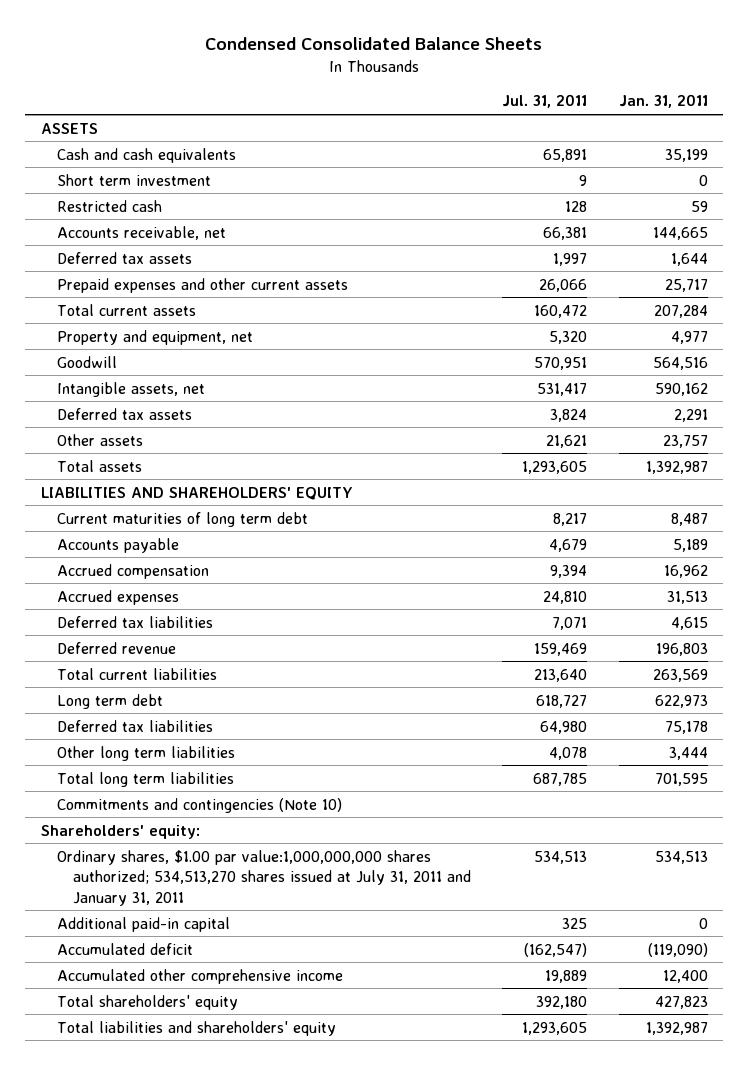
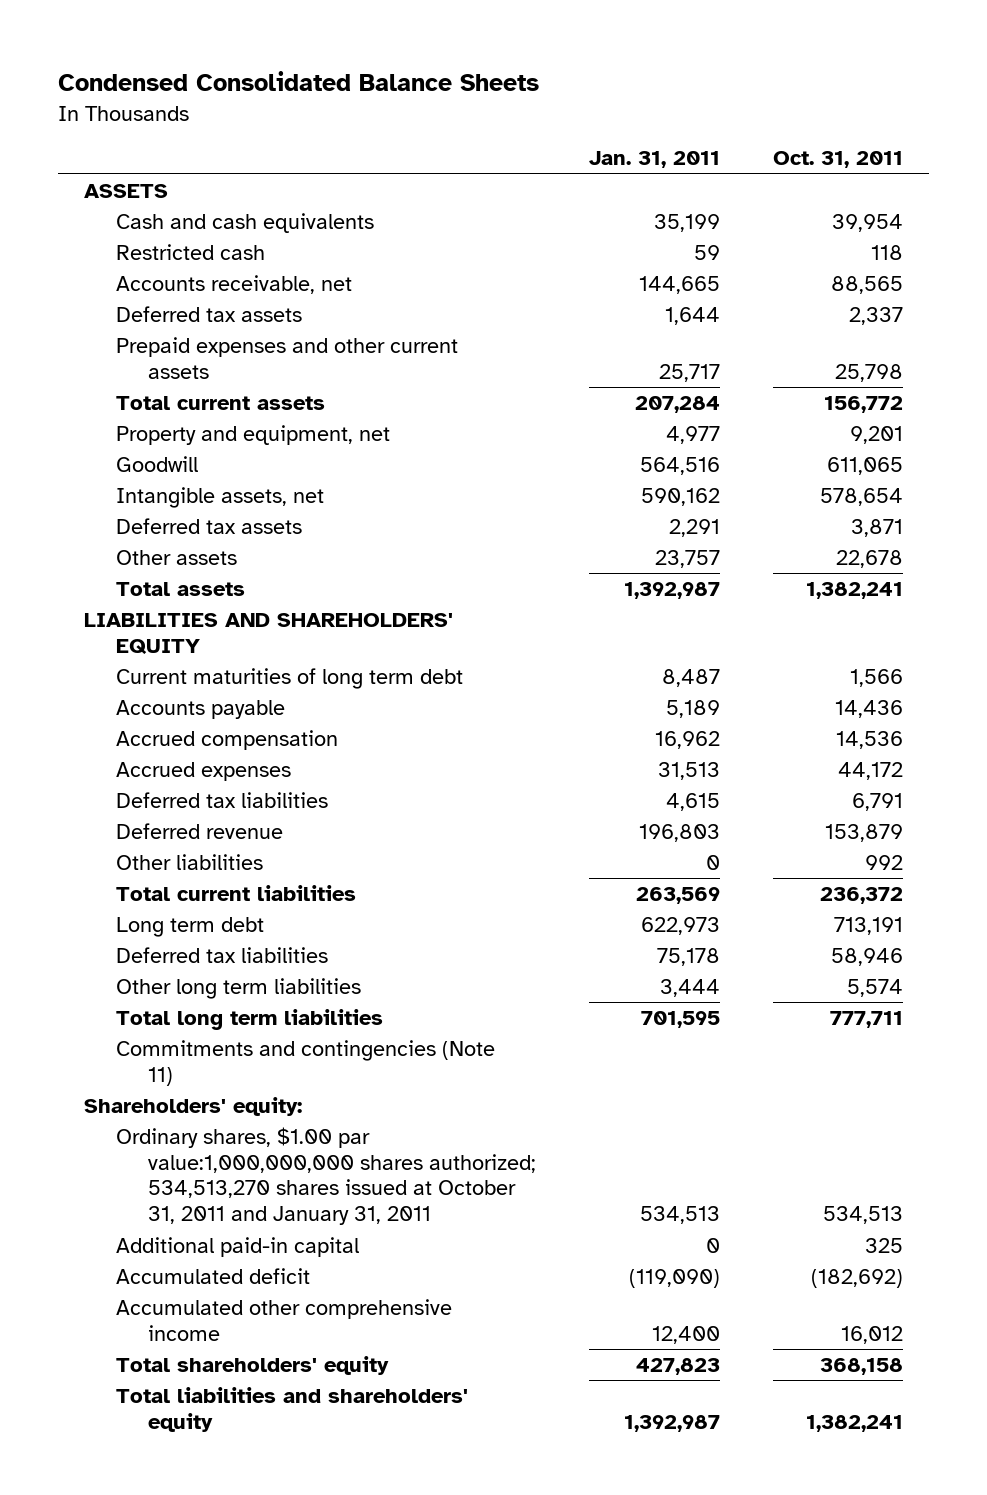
[502,94,588,109] Jul. 31, 2011 -> none
none -> [772,151,903,169] Oct. 31, 2011
[56,173,211,186] Short term investment -> none
none -> [116,854,264,871] Other liabilities
[56,797,342,813] Commitments and contingencies (Note 10) -> [116,1040,496,1086] Commitments and contingencies (Note 11)
[56,849,472,906] Ordinary shares, $1.00 par value:1,000,000,000 shares authorized; 534,513,270 shares issued at July 31, 2011 and January 31, 2011 -> [116,1127,537,1226] Ordinary shares, $1.00 par value:1,000,000,000 shares authorized; 534,513,270 shares issued at October 31, 2011 and January 31, 2011

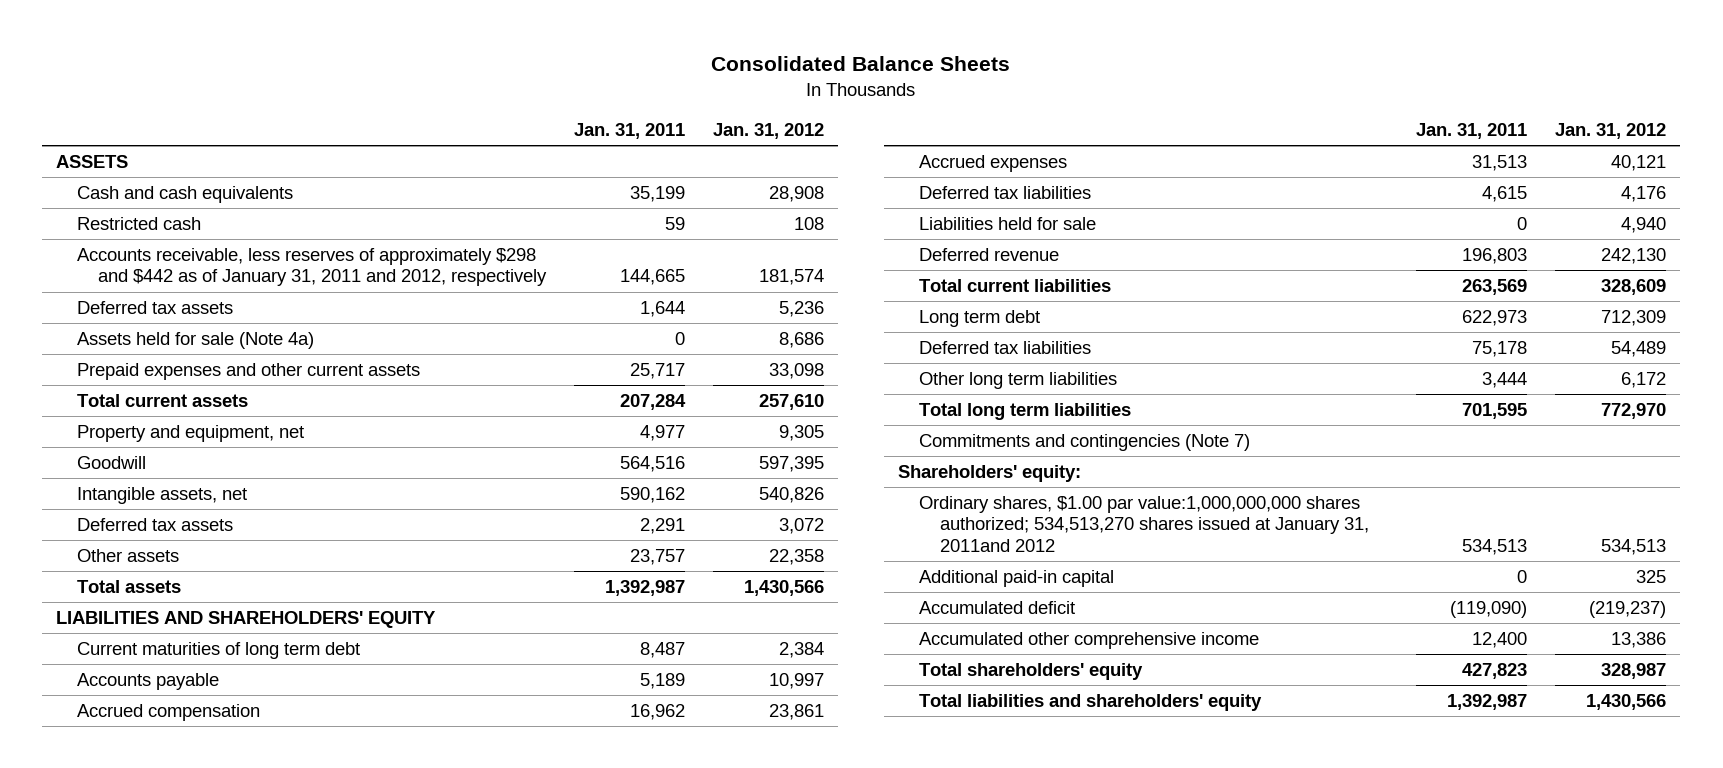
[57,71,539,92] Condensed Consolidated Balance Sheets -> [711,55,1011,71] Consolidated Balance Sheets
[772,151,903,169] Oct. 31, 2011 -> none
none -> [713,122,825,139] Jan. 31, 2012
[116,275,353,295] Accounts receivable, net -> [77,247,548,287] Accounts receivable, less reserves of approximately $298 and $442 as of January 31, 2011 and 2012, respectively
none -> [77,331,315,349] Assets held for sale (Note 4a)
none -> [919,216,1097,230] Liabilities held for sale
[116,854,264,871] Other liabilities -> none
[116,1040,496,1086] Commitments and contingencies (Note 11) -> [919,433,1251,451] Commitments and contingencies (Note 7)
[116,1127,537,1226] Ordinary shares, $1.00 par value:1,000,000,000 shares authorized; 534,513,270 shares issued at October 31, 2011 and January 31, 2011 -> [919,495,1370,552] Ordinary shares, $1.00 par value:1,000,000,000 shares authorized; 534,513,270 shares issued at January 31, 2011and 2012

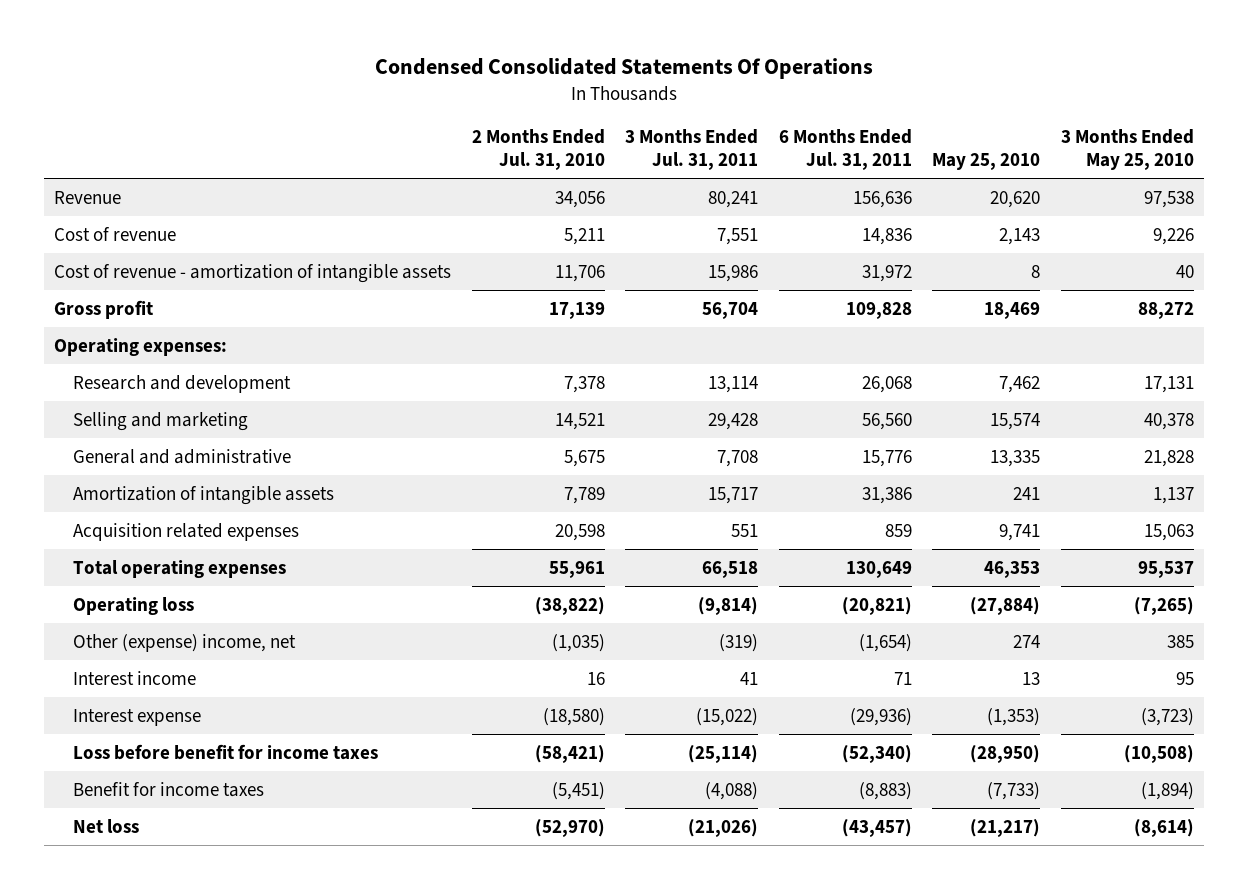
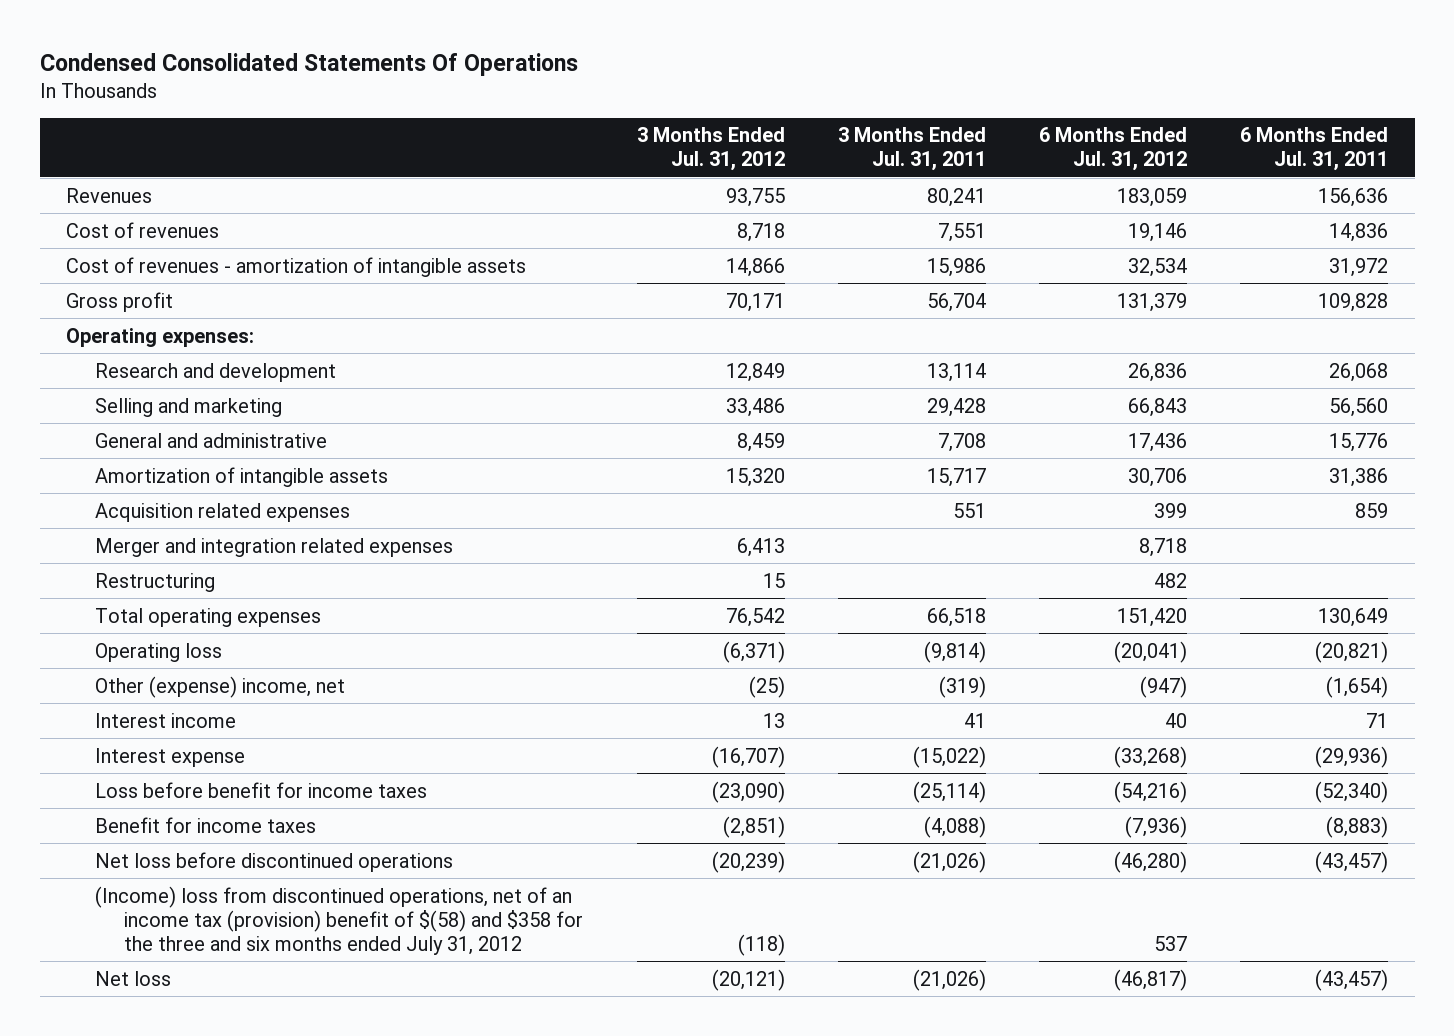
[471,129,605,171] 2 Months Ended Jul. 31, 2010 -> none
[932,153,1041,171] May 25, 2010 -> none
[1060,129,1194,171] 3 Months Ended May 25, 2010 -> none
none -> [636,127,785,172] 3 Months Ended Jul. 31, 2012
none -> [1039,127,1188,172] 6 Months Ended Jul. 31, 2012
[54,190,122,204] Revenue -> [66,187,153,203] Revenues
[54,226,177,241] Cost of revenue -> [66,221,220,238] Cost of revenues
[54,263,452,283] Cost of revenue - amortization of intangible assets -> [66,256,527,277] Cost of revenues - amortization of intangible assets
none -> [95,537,454,557] Merger and integration related expenses
none -> [95,572,216,592] Restructuring
none -> [95,851,454,872] Net loss before discontinued operations
none -> [95,885,584,955] (Income) loss from discontinued operations, net of an income tax (provision) benefit of $(58) and $358 for the three and six months ended July 31, 2012

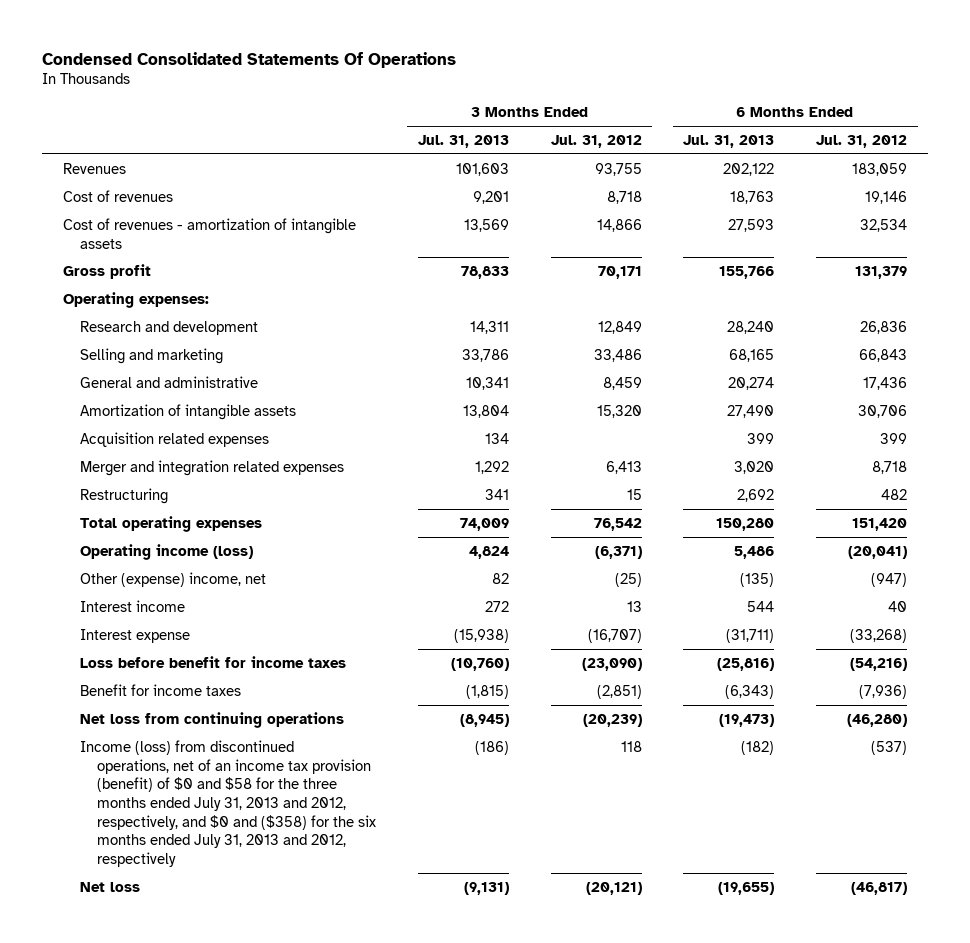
[837,127,986,172] 3 Months Ended Jul. 31, 2011 -> none
[1240,127,1389,172] 6 Months Ended Jul. 31, 2011 -> none
none -> [417,135,509,149] Jul. 31, 2013
none -> [683,135,775,149] Jul. 31, 2013
[95,642,223,662] Operating loss -> [80,543,254,560] Operating income (loss)
[95,851,454,872] Net loss before discontinued operations -> [80,711,345,728] Net loss from continuing operations
[95,885,584,955] (Income) loss from discontinued operations, net of an income tax (provision) benefit of $(58) and $358 for the three and six months ended July 31, 2012 -> [80,739,377,868] Income (loss) from discontinued operations, net of an income tax provision (benefit) of $0 and $58 for the three months ended July 31, 2013 and 2012, respectively, and $0 and ($358) for the six months ended July 31, 2013 and 2012, respectively
[737,933,785,956] (118) -> [620,740,642,752] 118
[1154,935,1188,951] 537 -> [871,740,908,755] (537)

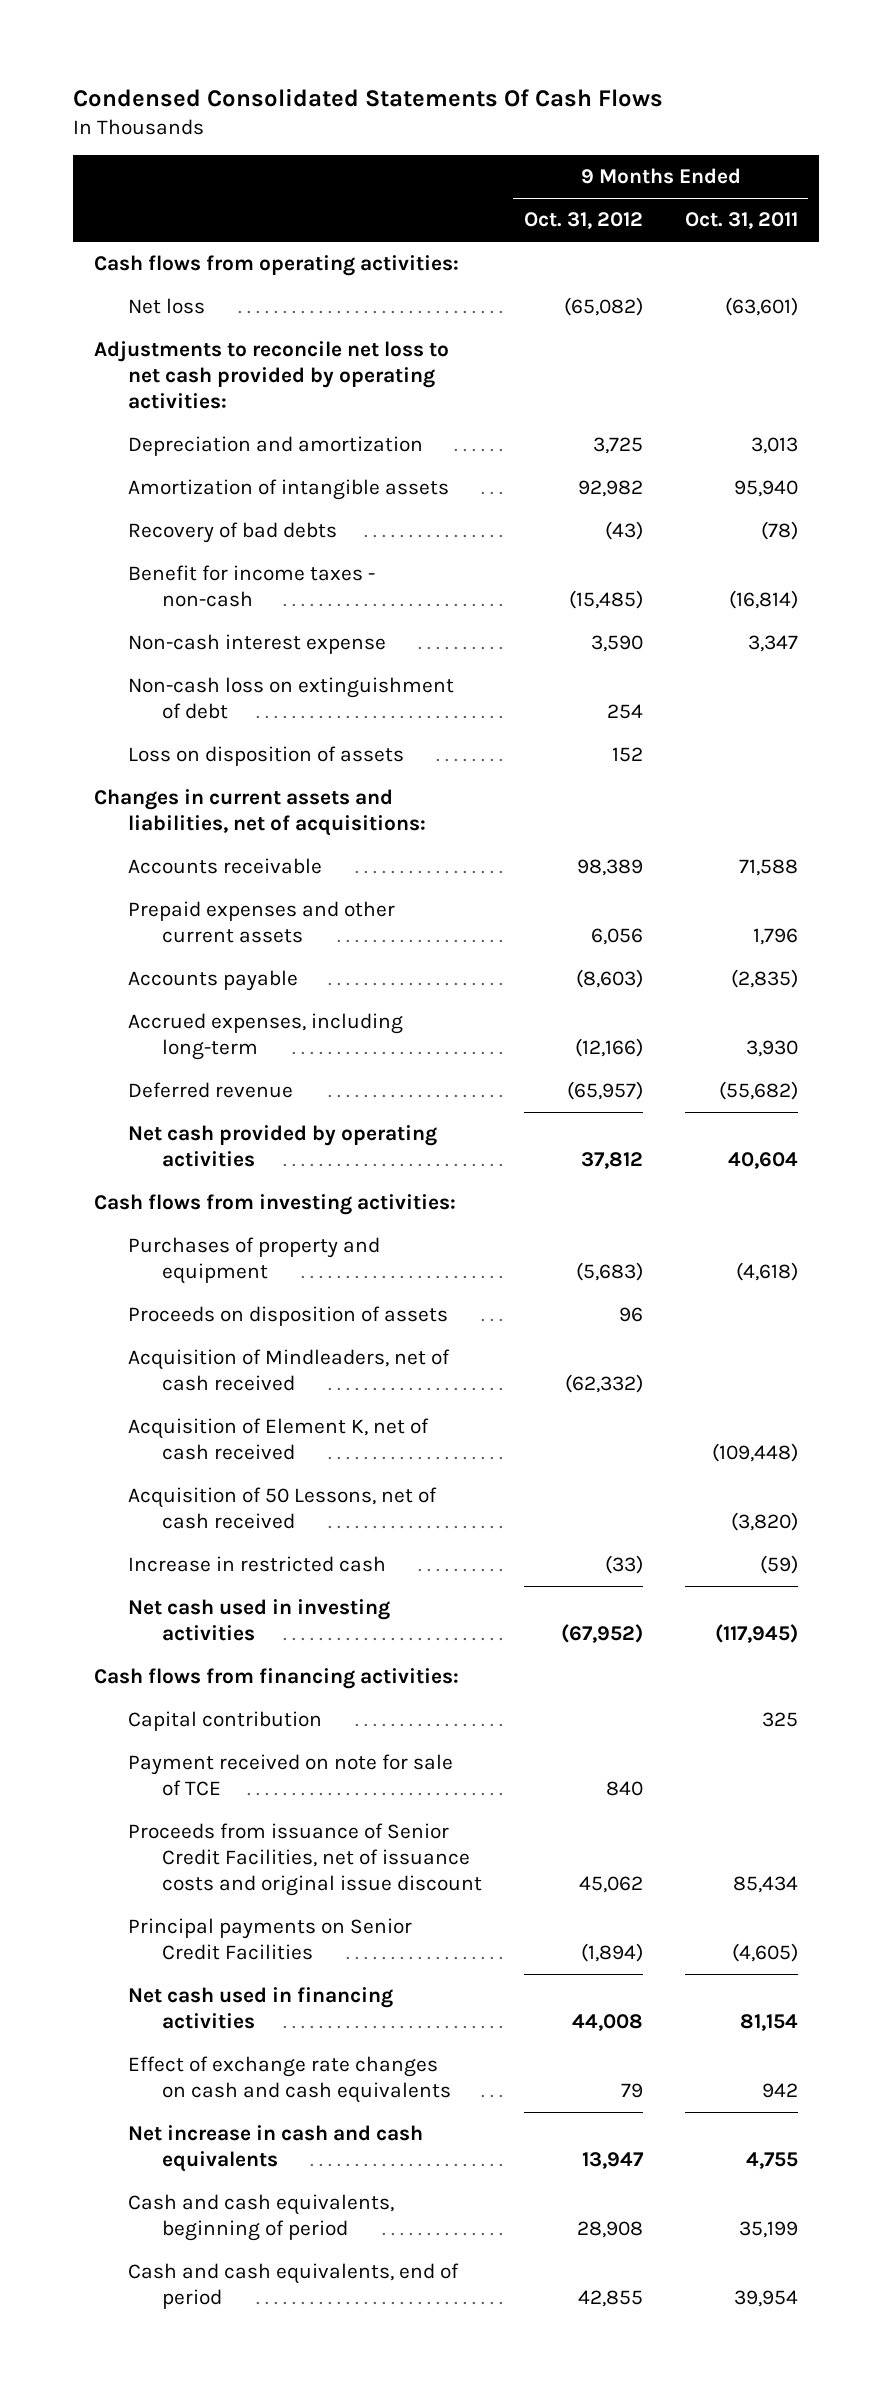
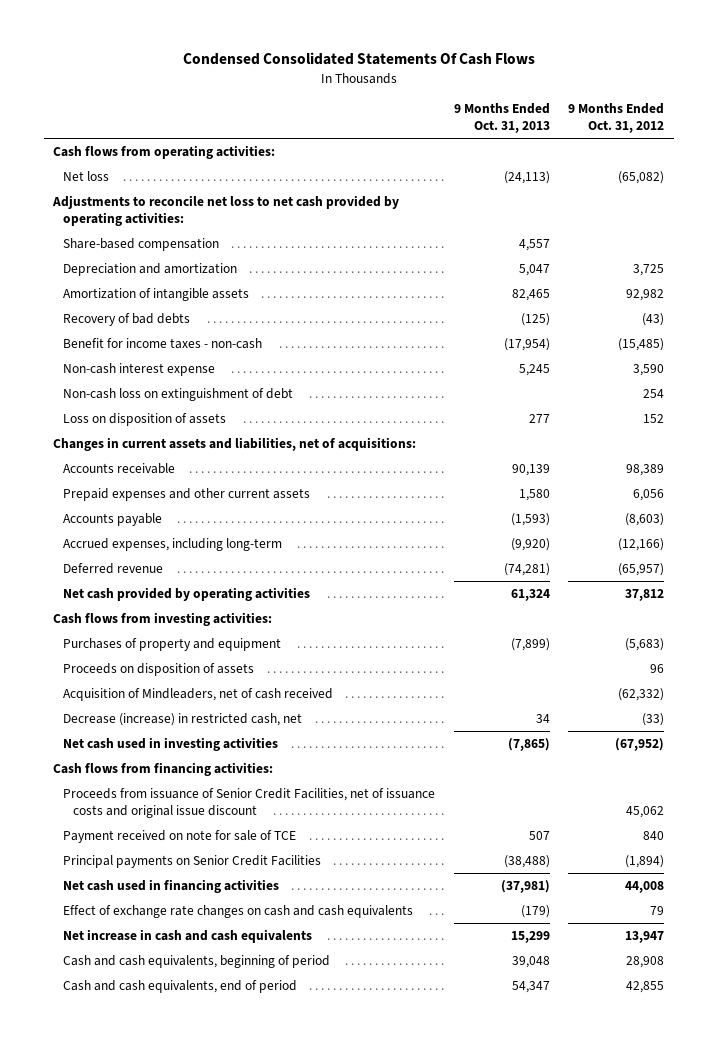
[684,212,798,230] Oct. 31, 2011 -> none
none -> [453,102,550,134] 9 Months Ended Oct. 31, 2013
none -> [62,237,219,251] Share-based compensation
[127,1418,429,1461] Acquisition of Element K, net of cash received -> none
[127,1487,437,1530] Acquisition of 50 Lessons, net of cash received -> none
[127,1556,386,1573] Increase in restricted cash -> [62,712,302,726] Decrease (increase) in restricted cash, net
[127,1711,322,1732] Capital contribution -> none
[127,1754,453,1797] Payment received on note for sale of TCE -> [62,829,296,843] Payment received on note for sale of TCE

